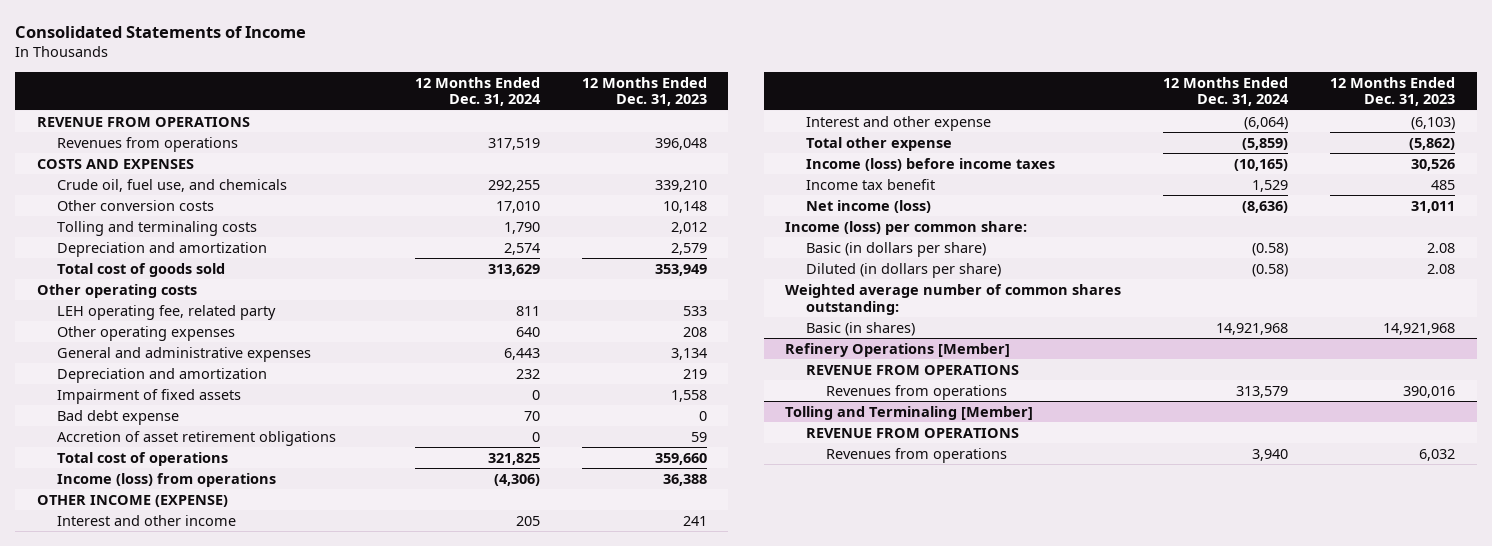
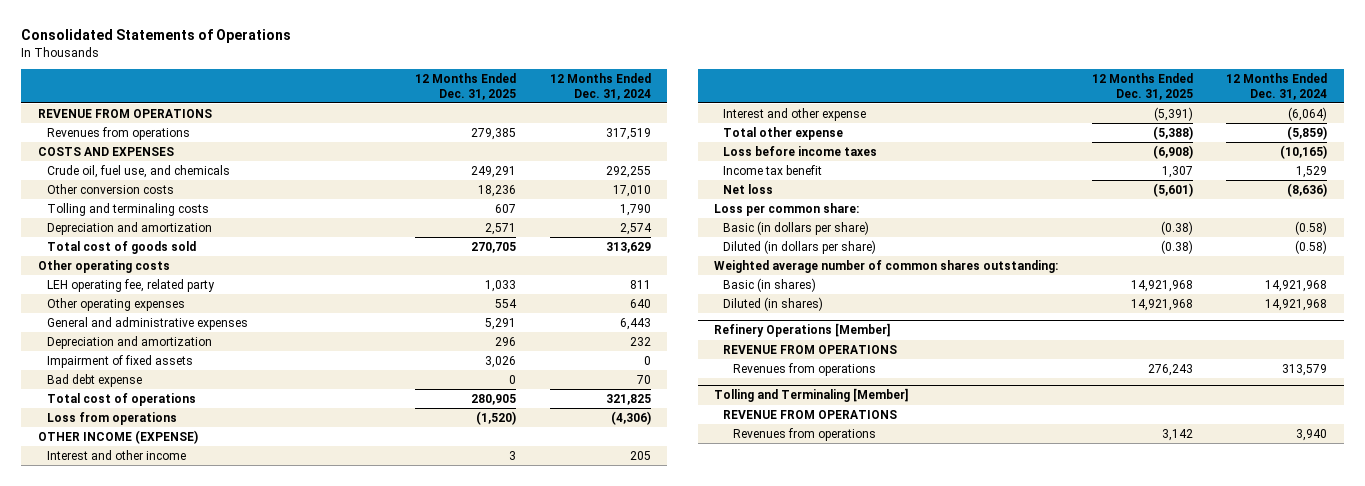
[15,25,307,38] Consolidated Statements of Income -> [21,29,292,44] Consolidated Statements of Operations
[581,76,707,107] 12 Months Ended Dec. 31, 2023 -> none
none -> [415,72,517,100] 12 Months Ended Dec. 31, 2025
[56,430,336,446] Accretion of asset retirement obligations -> none
[56,472,276,487] Income (loss) from operations -> [47,411,178,425] Loss from operations
[805,157,1055,171] Income (loss) before income taxes -> [723,145,878,156] Loss before income taxes
[805,199,931,213] Net income (loss) -> [723,183,774,194] Net loss
[785,220,1028,235] Income (loss) per common share: -> [714,202,860,216] Loss per common share:
none -> [723,296,824,311] Diluted (in shares)

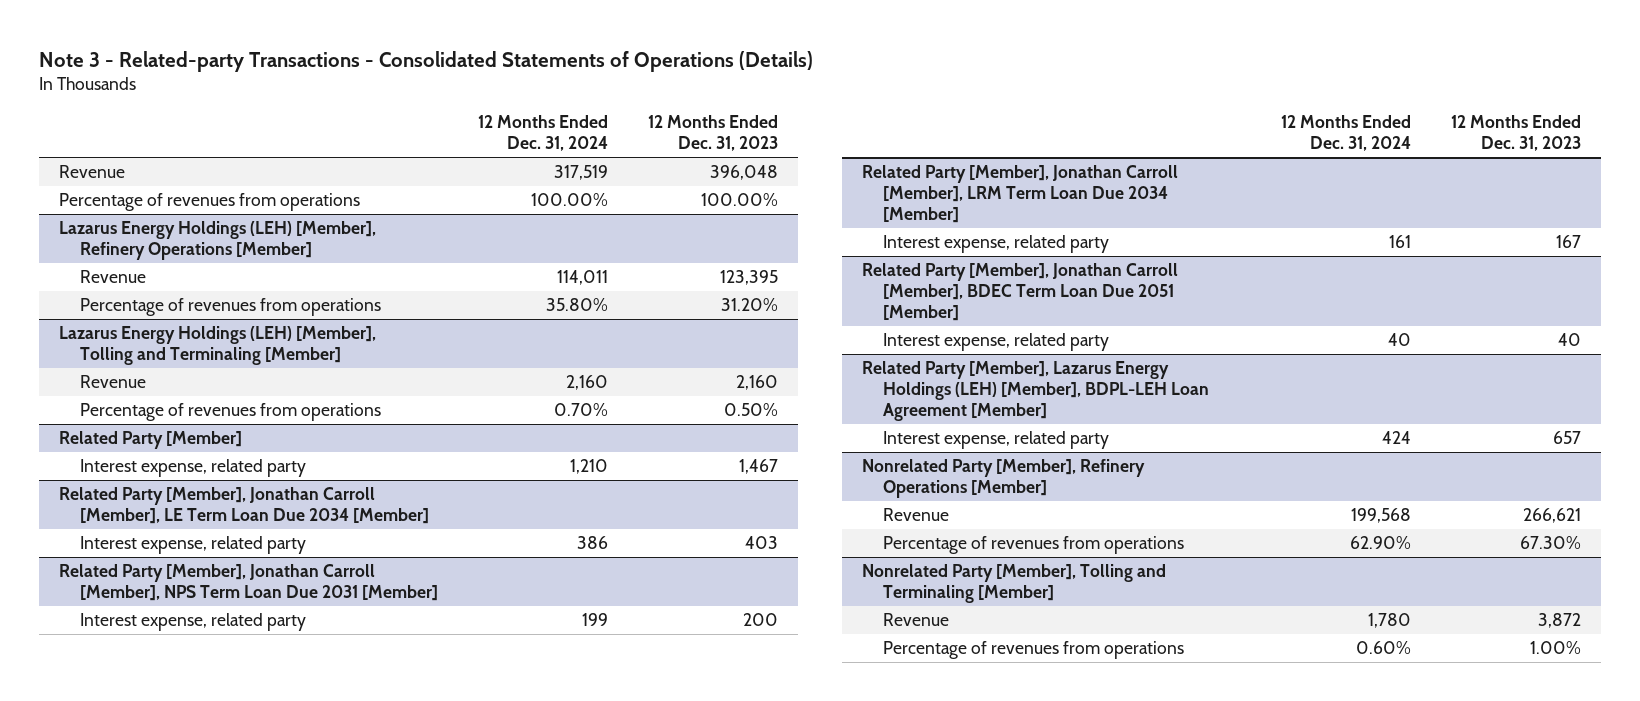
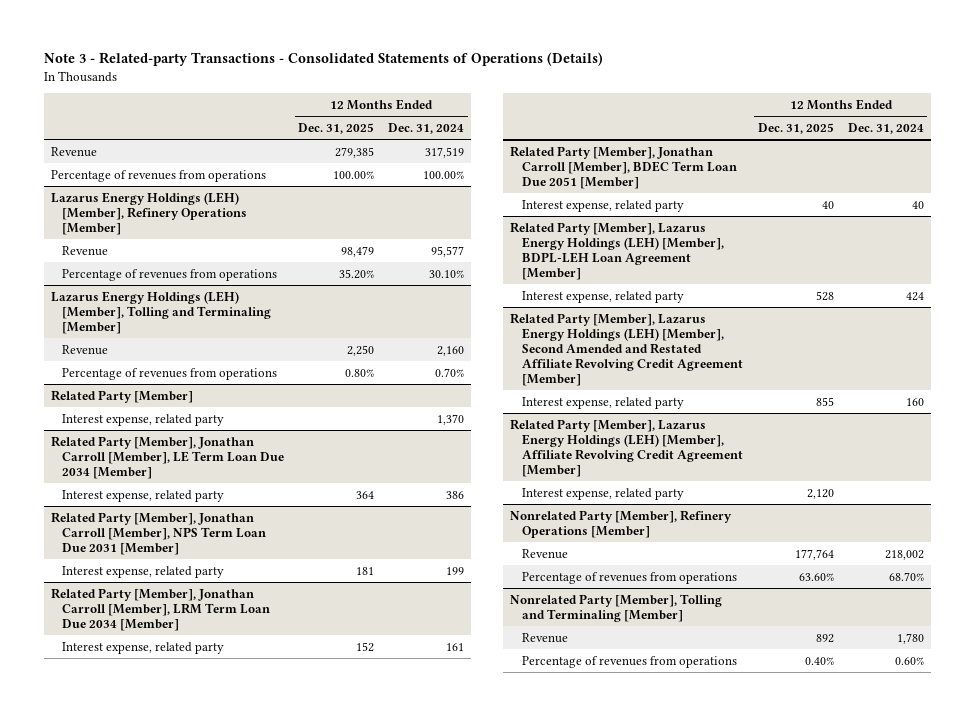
[648,115,779,152] 12 Months Ended Dec. 31, 2023 -> none
none -> [298,122,375,134] Dec. 31, 2025
[557,270,609,286] 114,011 -> [431,245,465,257] 95,577
[546,298,609,312] 35.80% -> [429,269,465,278] 30.10%
[570,459,609,475] 1,210 -> [437,413,465,425] 1,370
none -> [510,312,743,387] Related Party [Member], Lazarus Energy Holdings (LEH) [Member], Second Amended and Restated Affiliate Revolving Credit Agreement [Member]
none -> [521,396,684,409] Interest expense, related party
none -> [510,418,743,477] Related Party [Member], Lazarus Energy Holdings (LEH) [Member], Affiliate Revolving Credit Agreement [Member]
none -> [521,487,684,500] Interest expense, related party
[1351,508,1412,524] 199,568 -> [884,549,924,560] 218,002
[1350,536,1412,550] 62.90% -> [888,571,924,581] 68.70%

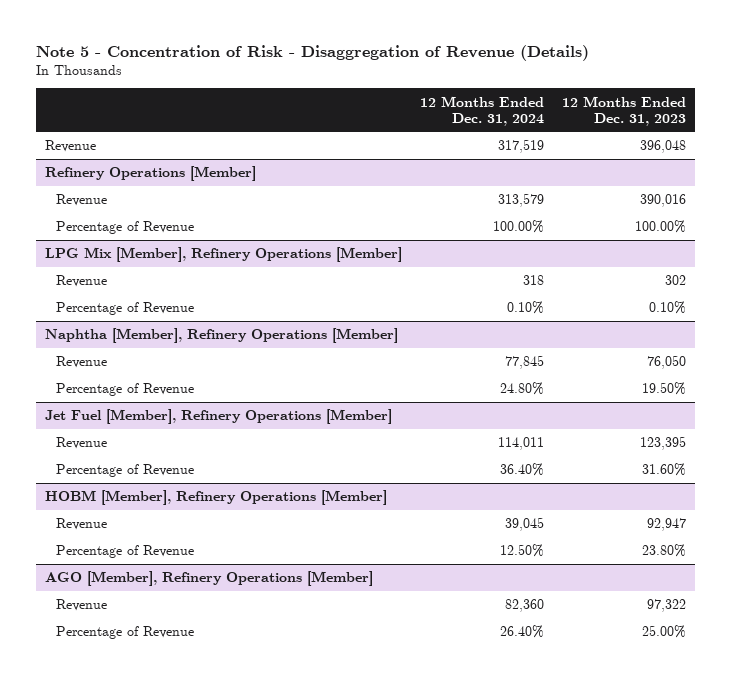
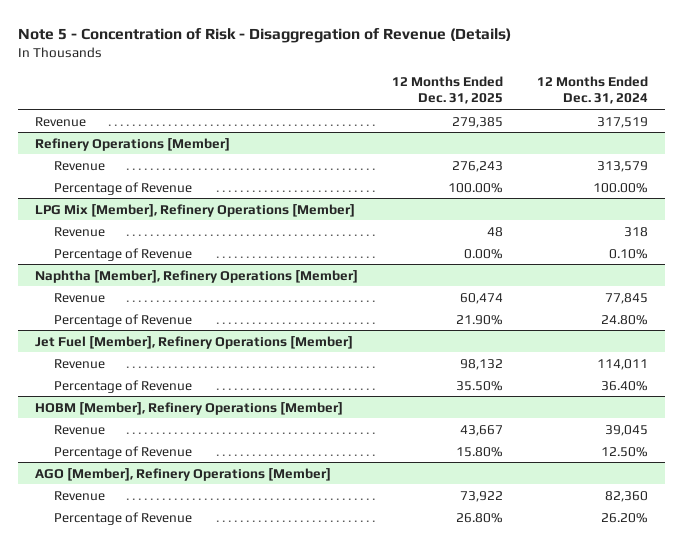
[561,95,686,126] 12 Months Ended Dec. 31, 2023 -> none
none -> [392,75,504,105] 12 Months Ended Dec. 31, 2025
[499,625,544,639] 26.40% -> [600,512,648,523] 26.20%

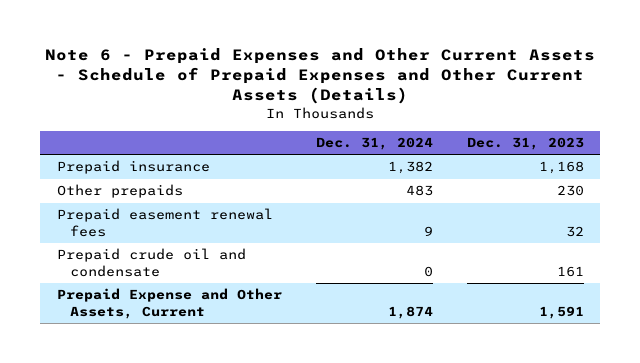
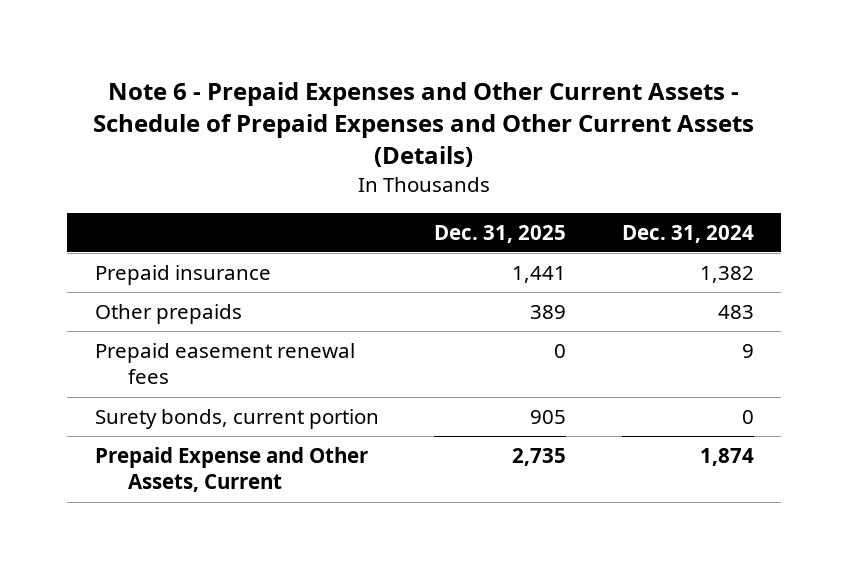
[466,137,584,151] Dec. 31, 2023 -> none
none -> [434,224,567,243] Dec. 31, 2025
[56,248,246,277] Prepaid crude oil and condensate -> none
none -> [95,409,380,430] Surety bonds, current portion

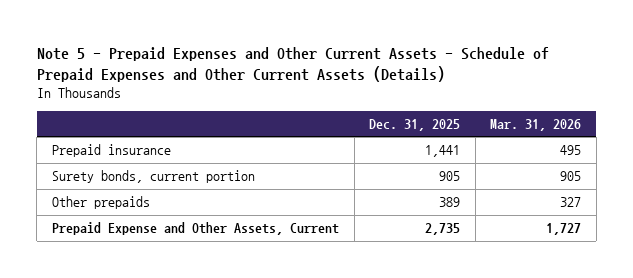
[93,81,755,167] Note 6 - Prepaid Expenses and Other Current Assets - Schedule of Prepaid Expenses and Other Current Assets (Details) -> [36,46,549,82] Note 5 - Prepaid Expenses and Other Current Assets - Schedule of Prepaid Expenses and Other Current Assets (Details)
[621,224,754,243] Dec. 31, 2024 -> none
none -> [490,118,582,131] Mar. 31, 2026
[95,343,356,385] Prepaid easement renewal fees -> none
[95,304,243,325] Other prepaids -> [52,196,151,210] Other prepaids

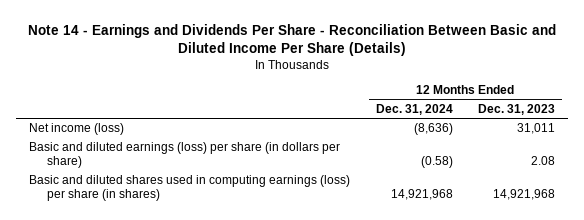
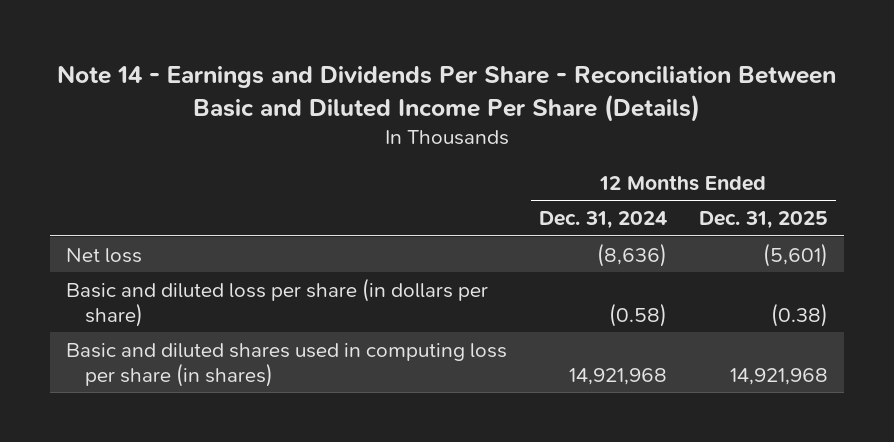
[478,103,556,115] Dec. 31, 2023 -> none
none -> [698,211,828,230] Dec. 31, 2025
[29,123,125,136] Net income (loss) -> [66,247,143,263] Net loss
[29,142,341,169] Basic and diluted earnings (loss) per share (in dollars per share) -> [66,277,489,327] Basic and diluted loss per share (in dollars per share)
[29,175,351,202] Basic and diluted shares used in computing earnings (loss) per share (in shares) -> [66,342,508,387] Basic and diluted shares used in computing loss per share (in shares)

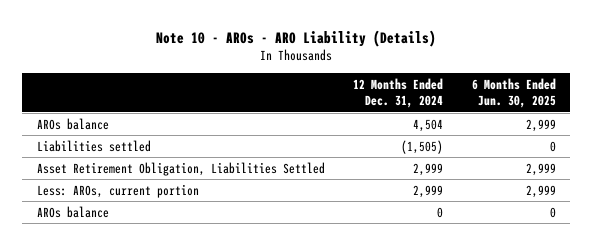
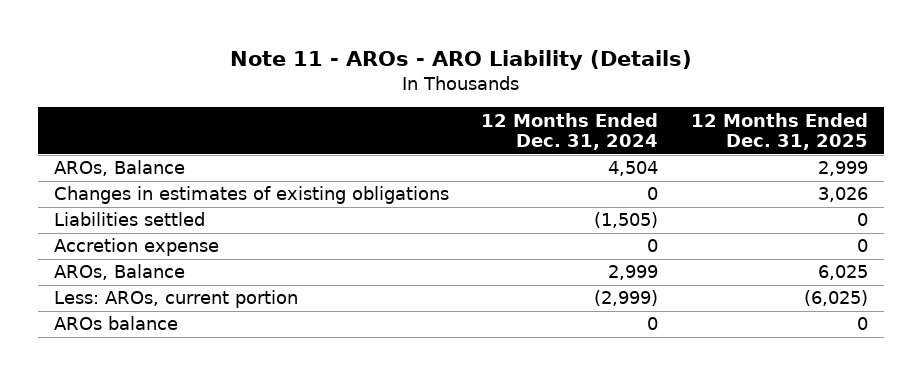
[156,29,437,47] Note 10 - AROs - ARO Liability (Details) -> [229,49,692,70] Note 11 - AROs - ARO Liability (Details)
[471,77,556,109] 6 Months Ended Jun. 30, 2025 -> none
none -> [690,112,868,151] 12 Months Ended Dec. 31, 2025
[36,117,109,130] AROs balance -> [54,160,186,177] AROs, Balance
none -> [54,186,450,205] Changes in estimates of existing obligations
none -> [54,238,220,257] Accretion expense
[36,161,325,176] Asset Retirement Obligation, Liabilities Settled -> [54,264,186,281] AROs, Balance
[413,184,444,198] 2,999 -> [594,290,659,307] (2,999)

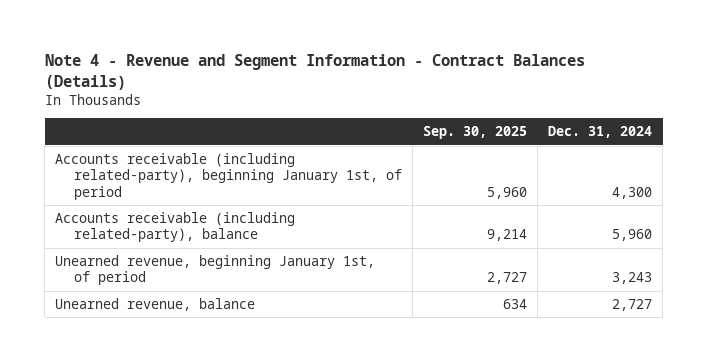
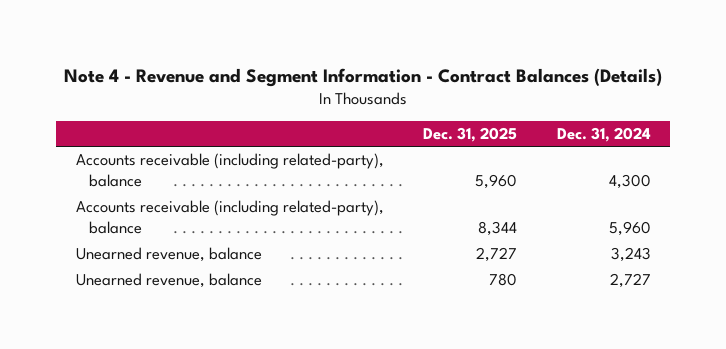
[423,126,528,140] Sep. 30, 2025 -> none
none -> [423,127,518,143] Dec. 31, 2025
[55,153,403,200] Accounts receivable (including related-party), beginning January 1st, of period -> [75,153,384,188] Accounts receivable (including related-party), balance
[55,255,376,286] Unearned revenue, beginning January 1st, of period -> [75,247,262,263] Unearned revenue, balance

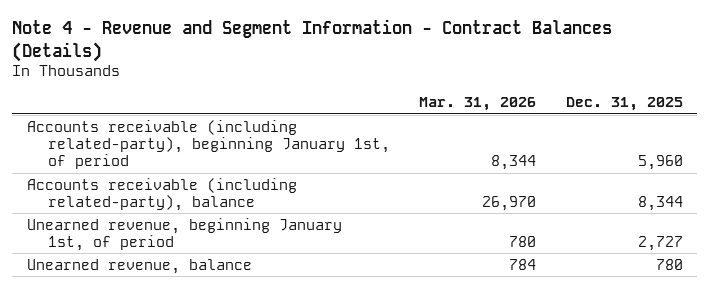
[556,127,651,143] Dec. 31, 2024 -> none
none -> [419,97,537,112] Mar. 31, 2026
[75,153,384,188] Accounts receivable (including related-party), balance -> [26,119,390,170] Accounts receivable (including related-party), beginning January 1st, of period
[75,247,262,263] Unearned revenue, balance -> [26,217,342,251] Unearned revenue, beginning January 1st, of period

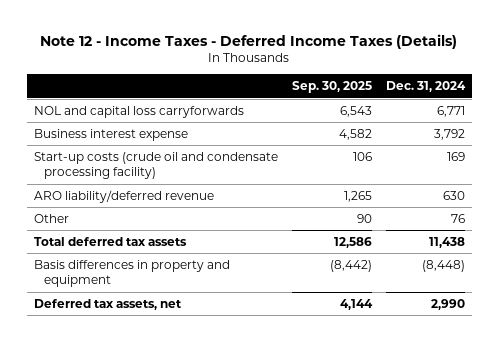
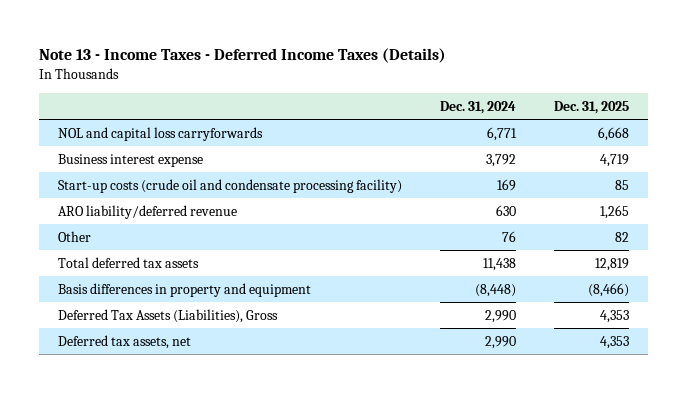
[40,33,458,49] Note 12 - Income Taxes - Deferred Income Taxes (Details) -> [38,48,446,64] Note 13 - Income Taxes - Deferred Income Taxes (Details)
[291,81,372,94] Sep. 30, 2025 -> none
none -> [553,100,629,114] Dec. 31, 2025
none -> [57,308,278,323] Deferred Tax Assets (Liabilities), Gross

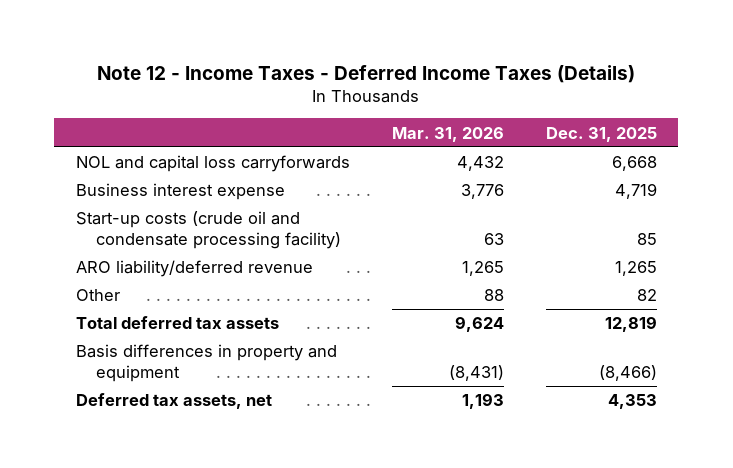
[38,48,446,64] Note 13 - Income Taxes - Deferred Income Taxes (Details) -> [97,64,636,83] Note 12 - Income Taxes - Deferred Income Taxes (Details)
[439,100,516,114] Dec. 31, 2024 -> none
none -> [391,126,504,142] Mar. 31, 2026
[57,308,278,323] Deferred Tax Assets (Liabilities), Gross -> none

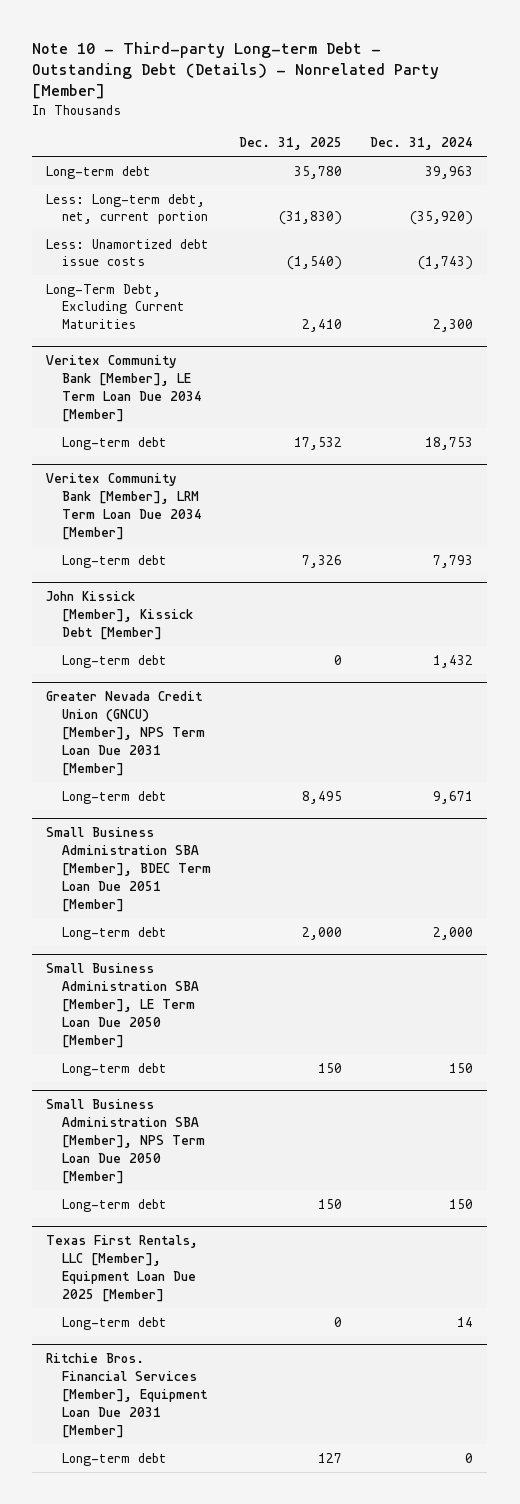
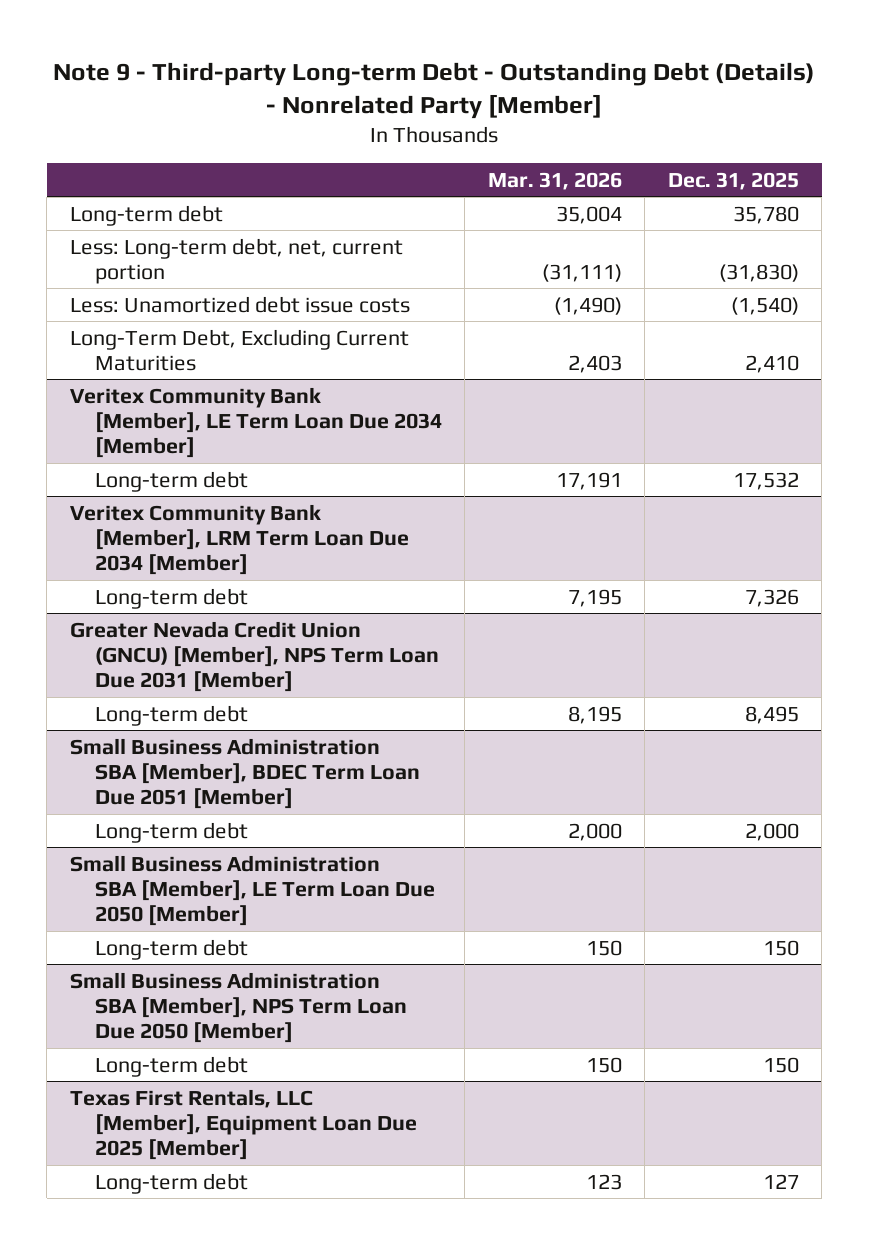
[32,41,440,100] Note 10 - Third-party Long-term Debt - Outstanding Debt (Details) - Nonrelated Party [Member] -> [53,62,816,120] Note 9 - Third-party Long-term Debt - Outstanding Debt (Details) - Nonrelated Party [Member]
[370,137,474,151] Dec. 31, 2024 -> none
none -> [487,171,622,190] Mar. 31, 2026
[46,591,194,641] John Kissick [Member], Kissick Debt [Member] -> none
[62,654,168,668] Long-term debt -> none
[62,1316,168,1330] Long-term debt -> none
[46,1353,209,1438] Ritchie Bros. Financial Services [Member], Equipment Loan Due 2031 [Member] -> none

